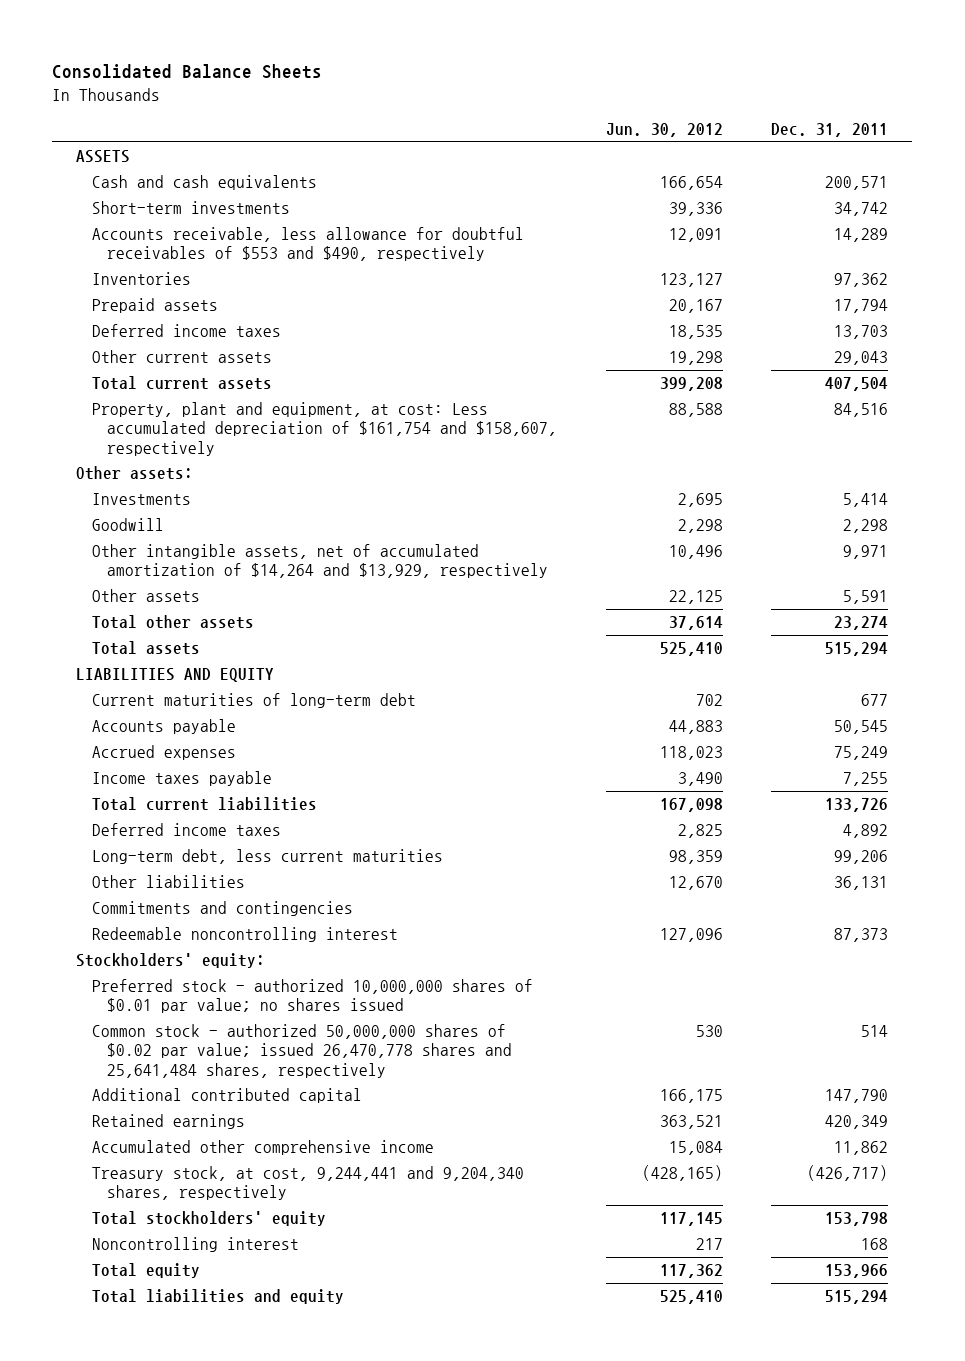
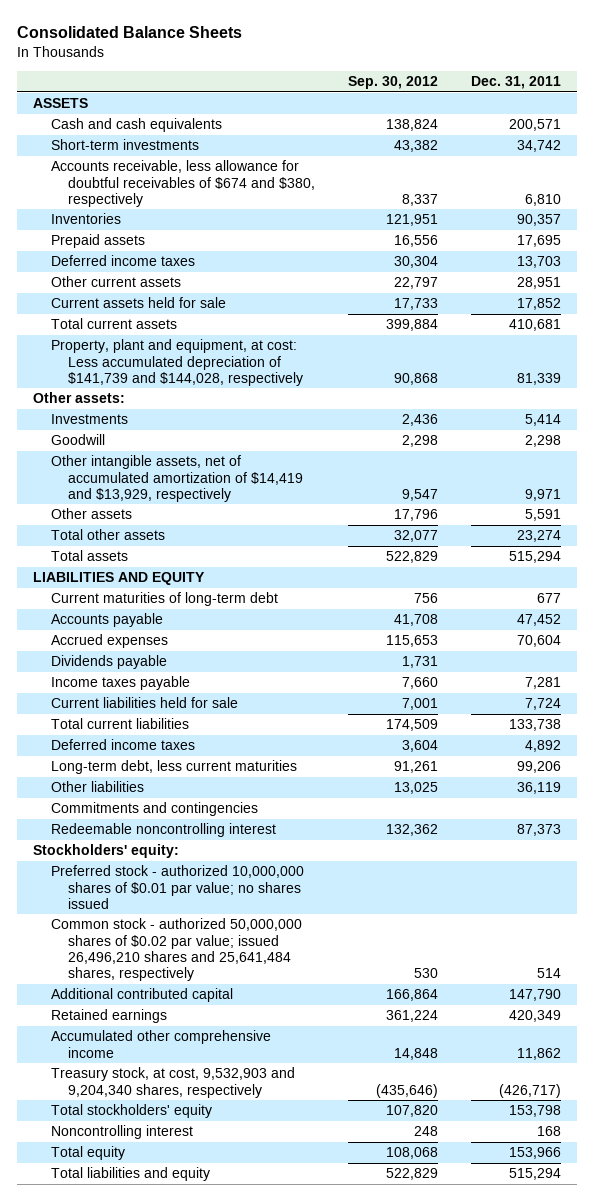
[605,122,723,137] Jun. 30, 2012 -> none
none -> [347,76,438,90] Sep. 30, 2012
[91,227,524,262] Accounts receivable, less allowance for doubtful receivables of $553 and $490, respectively -> [50,160,316,207] Accounts receivable, less allowance for doubtful receivables of $674 and $380, respectively
[834,228,889,243] 14,289 -> [524,193,561,206] 6,810
[834,273,889,288] 97,362 -> [516,214,561,227] 90,357
[834,299,889,314] 17,794 -> [516,235,561,248] 17,695
[834,351,889,366] 29,043 -> [516,277,561,290] 28,951
none -> [50,297,226,309] Current assets held for sale
[825,377,889,392] 407,504 -> [508,319,561,332] 410,681
[91,402,558,456] Property, plant and equipment, at cost: Less accumulated depreciation of $161,754 and $158,607, respectively -> [50,339,304,386] Property, plant and equipment, at cost: Less accumulated depreciation of $141,739 and $144,028, respectively
[834,403,889,418] 84,516 -> [516,372,561,385] 81,339
[91,544,549,579] Other intangible assets, net of accumulated amortization of $14,264 and $13,929, respectively -> [50,455,304,502] Other intangible assets, net of accumulated amortization of $14,419 and $13,929, respectively
[834,720,889,735] 50,545 -> [516,614,561,627] 47,452
[834,746,889,761] 75,249 -> [516,635,561,648] 70,604
none -> [50,655,167,670] Dividends payable
[843,772,889,787] 7,255 -> [524,677,561,690] 7,281
none -> [50,697,238,709] Current liabilities held for sale
[825,798,889,813] 133,726 -> [508,719,561,732] 133,738
[834,876,889,891] 36,131 -> [516,782,561,795] 36,119
[91,1024,513,1078] Common stock - authorized 50,000,000 shares of $0.02 par value; issued 26,470,778 shares and 25,641,484 shares, respectively -> [50,918,302,982] Common stock - authorized 50,000,000 shares of $0.02 par value; issued 26,496,210 shares and 25,641,484 shares, respectively
[91,1166,524,1201] Treasury stock, at cost, 9,244,441 and 9,204,340 shares, respectively -> [50,1067,295,1098] Treasury stock, at cost, 9,532,903 and 9,204,340 shares, respectively

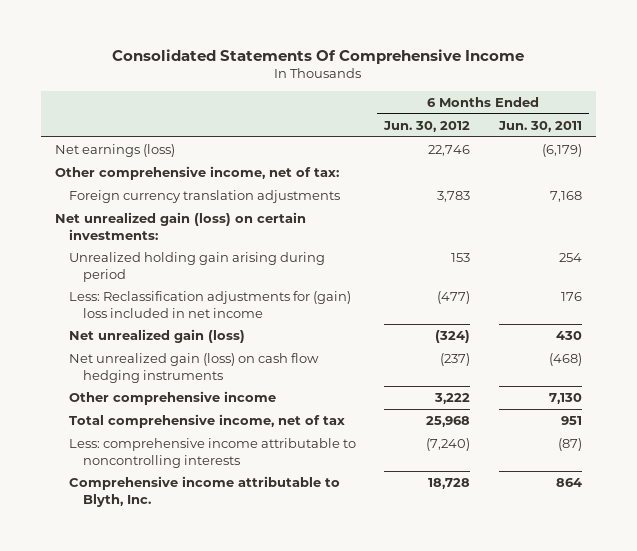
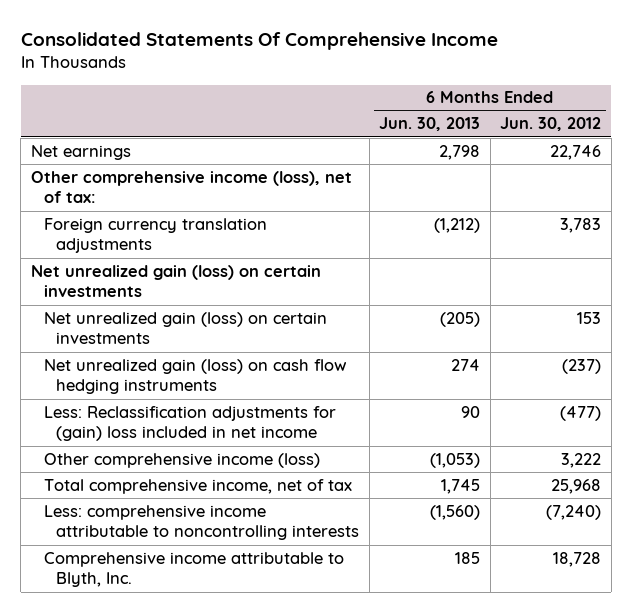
[497,120,582,132] Jun. 30, 2011 -> none
none -> [379,117,481,132] Jun. 30, 2013
[54,143,175,157] Net earnings (loss) -> [30,144,131,160] Net earnings
[54,165,339,180] Other comprehensive income, net of tax: -> [30,170,352,204] Other comprehensive income (loss), net of tax:
[68,328,245,343] Net unrealized gain (loss) -> none
[54,211,306,240] Net unrealized gain (loss) on certain investments: -> [30,264,321,298] Net unrealized gain (loss) on certain investments
[68,251,325,282] Unrealized holding gain arising during period -> [43,311,327,345] Net unrealized gain (loss) on certain investments
[68,290,351,318] Less: Reclassification adjustments for (gain) loss included in net income -> [43,405,336,442] Less: Reclassification adjustments for (gain) loss included in net income
[68,390,276,405] Other comprehensive income -> [43,452,320,468] Other comprehensive income (loss)

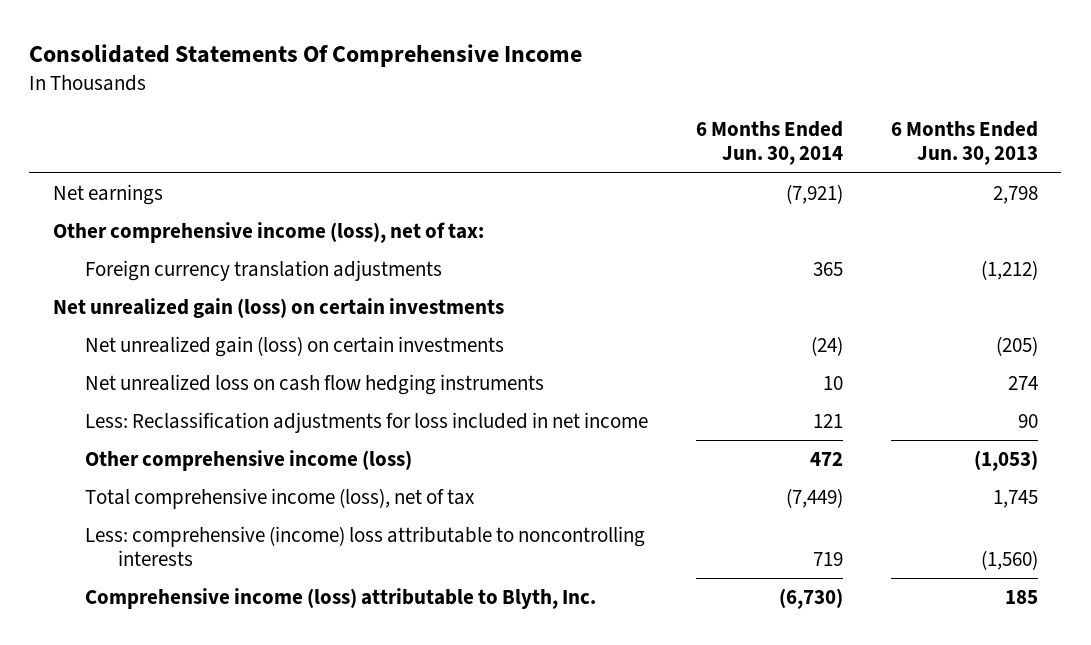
[500,117,602,132] Jun. 30, 2012 -> none
none -> [695,121,843,166] 6 Months Ended Jun. 30, 2014
[43,358,347,395] Net unrealized gain (loss) on cash flow hedging instruments -> [85,373,545,395] Net unrealized loss on cash flow hedging instruments
[43,405,336,442] Less: Reclassification adjustments for (gain) loss included in net income -> [85,411,649,433] Less: Reclassification adjustments for loss included in net income
[43,478,352,494] Total comprehensive income, net of tax -> [85,487,476,509] Total comprehensive income (loss), net of tax
[43,504,360,541] Less: comprehensive income attributable to noncontrolling interests -> [85,525,646,566] Less: comprehensive (income) loss attributable to noncontrolling interests
[43,551,344,588] Comprehensive income attributable to Blyth, Inc. -> [85,587,597,609] Comprehensive income (loss) attributable to Blyth, Inc.

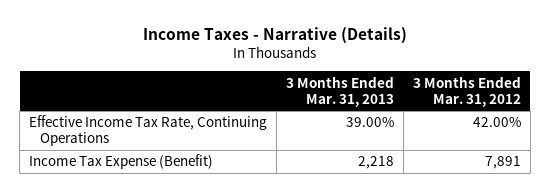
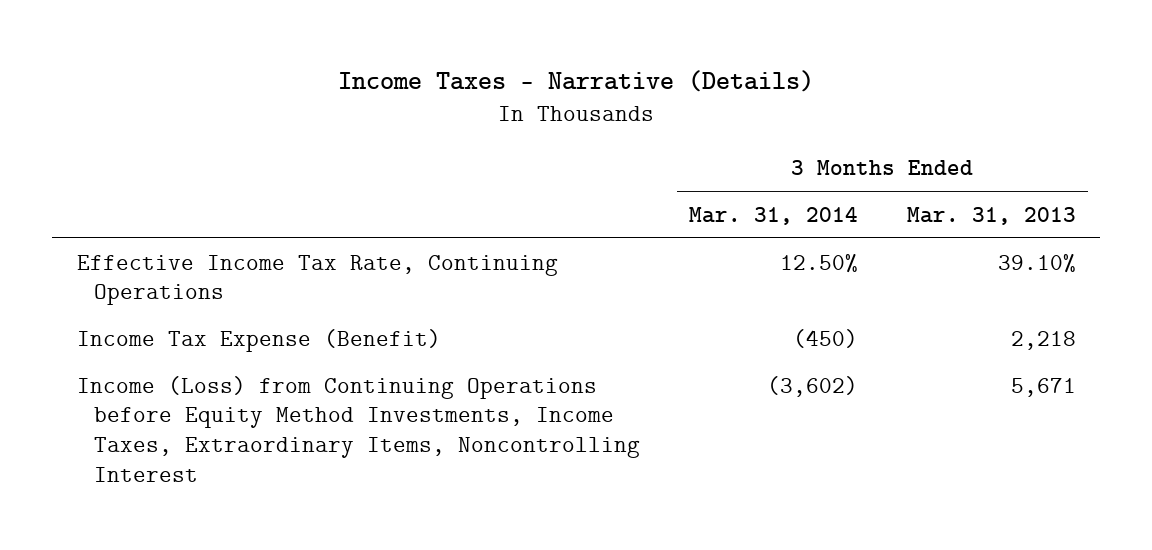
[412,75,521,107] 3 Months Ended Mar. 31, 2012 -> none
none -> [688,206,858,225] Mar. 31, 2014
[345,117,394,128] 39.00% -> [997,253,1076,273] 39.10%
none -> [76,375,641,482] Income (Loss) from Continuing Operations before Equity Method Investments, Income Taxes, Extraordinary Items, Noncontrolling Interest

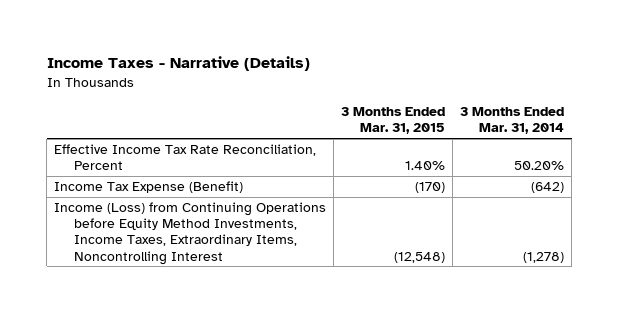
[906,206,1076,225] Mar. 31, 2013 -> none
none -> [341,107,446,135] 3 Months Ended Mar. 31, 2015
[76,254,558,306] Effective Income Tax Rate, Continuing Operations -> [54,144,317,171] Effective Income Tax Rate Reconciliation, Percent
[779,253,858,273] 12.50% -> [514,161,565,171] 50.20%
[792,328,858,348] (450) -> [531,182,565,194] (642)
[766,375,858,397] (3,602) -> [523,251,565,263] (1,278)

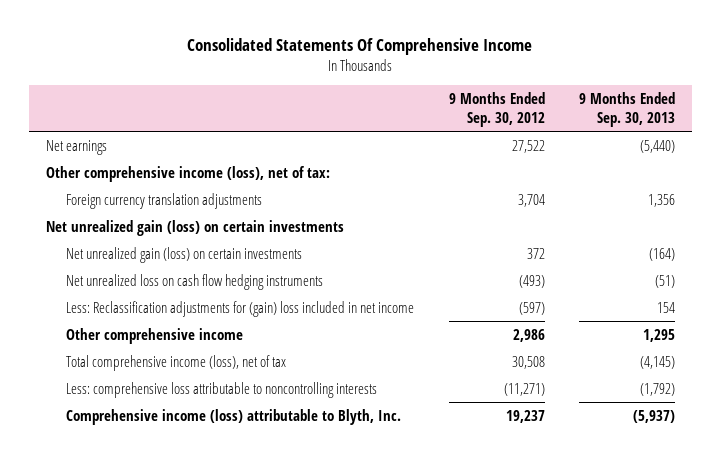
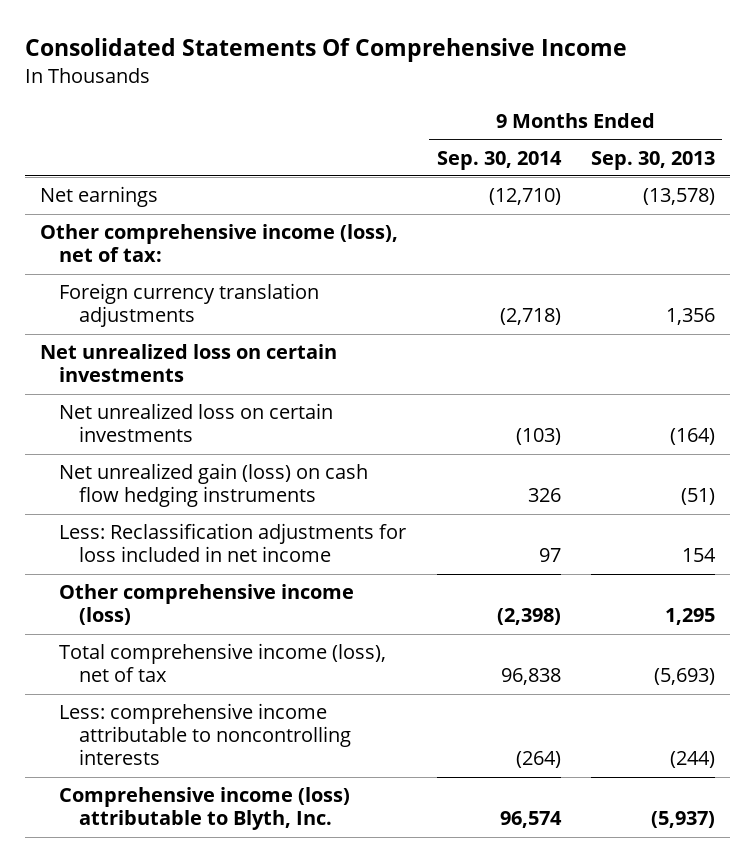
[448,92,545,127] 9 Months Ended Sep. 30, 2012 -> none
none -> [436,150,562,170] Sep. 30, 2014
[639,139,675,153] (5,440) -> [642,188,715,206] (13,578)
[45,219,344,236] Net unrealized gain (loss) on certain investments -> [39,344,337,383] Net unrealized loss on certain investments
[66,246,303,263] Net unrealized gain (loss) on certain investments -> [59,403,334,443] Net unrealized loss on certain investments
[66,273,324,290] Net unrealized loss on cash flow hedging instruments -> [59,463,369,508] Net unrealized gain (loss) on cash flow hedging instruments
[66,300,415,317] Less: Reclassification adjustments for (gain) loss included in net income -> [59,523,407,563] Less: Reclassification adjustments for loss included in net income
[66,327,244,344] Other comprehensive income -> [59,584,355,626] Other comprehensive income (loss)
[639,355,675,369] (4,145) -> [653,668,715,686] (5,693)
[66,381,378,398] Less: comprehensive loss attributable to noncontrolling interests -> [59,703,351,766] Less: comprehensive income attributable to noncontrolling interests
[639,382,675,396] (1,792) -> [669,751,715,769] (244)

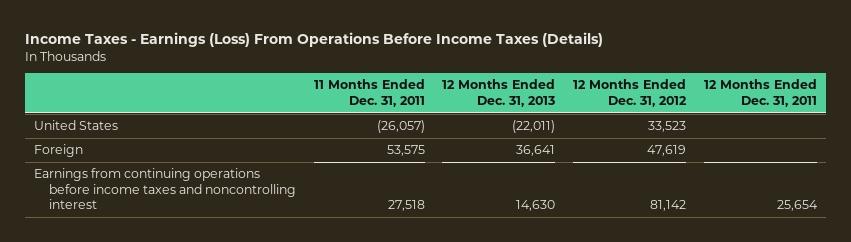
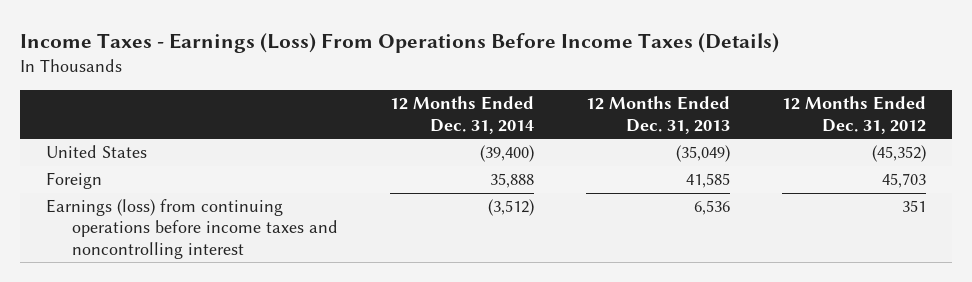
[313,79,425,108] 11 Months Ended Dec. 31, 2011 -> none
[703,79,817,108] 12 Months Ended Dec. 31, 2011 -> none
none -> [389,96,534,134] 12 Months Ended Dec. 31, 2014
[512,120,556,134] (22,011) -> [676,145,731,163] (35,049)
[648,121,687,133] 33,523 -> [872,145,927,163] (45,352)
[516,145,556,157] 36,641 -> [686,173,731,189] 41,585
[647,145,687,157] 47,619 -> [882,173,927,189] 45,703
[33,168,296,210] Earnings from continuing operations before income taxes and noncontrolling interest -> [45,199,338,259] Earnings (loss) from continuing operations before income taxes and noncontrolling interest
[516,200,556,212] 14,630 -> [694,200,731,216] 6,536
[650,200,687,212] 81,142 -> [902,200,927,213] 351

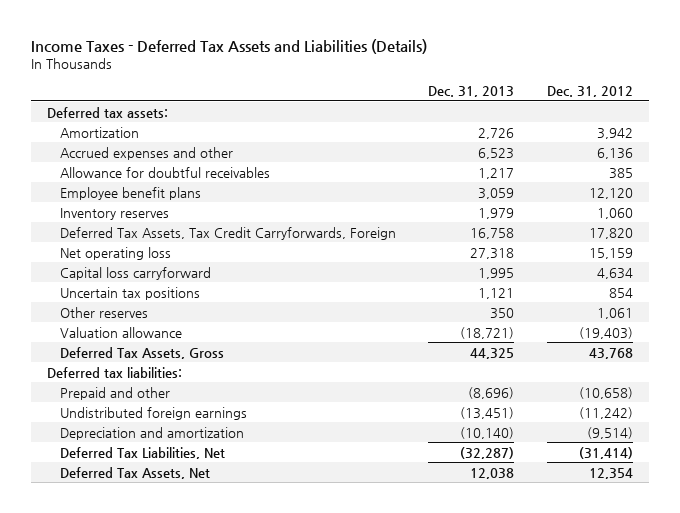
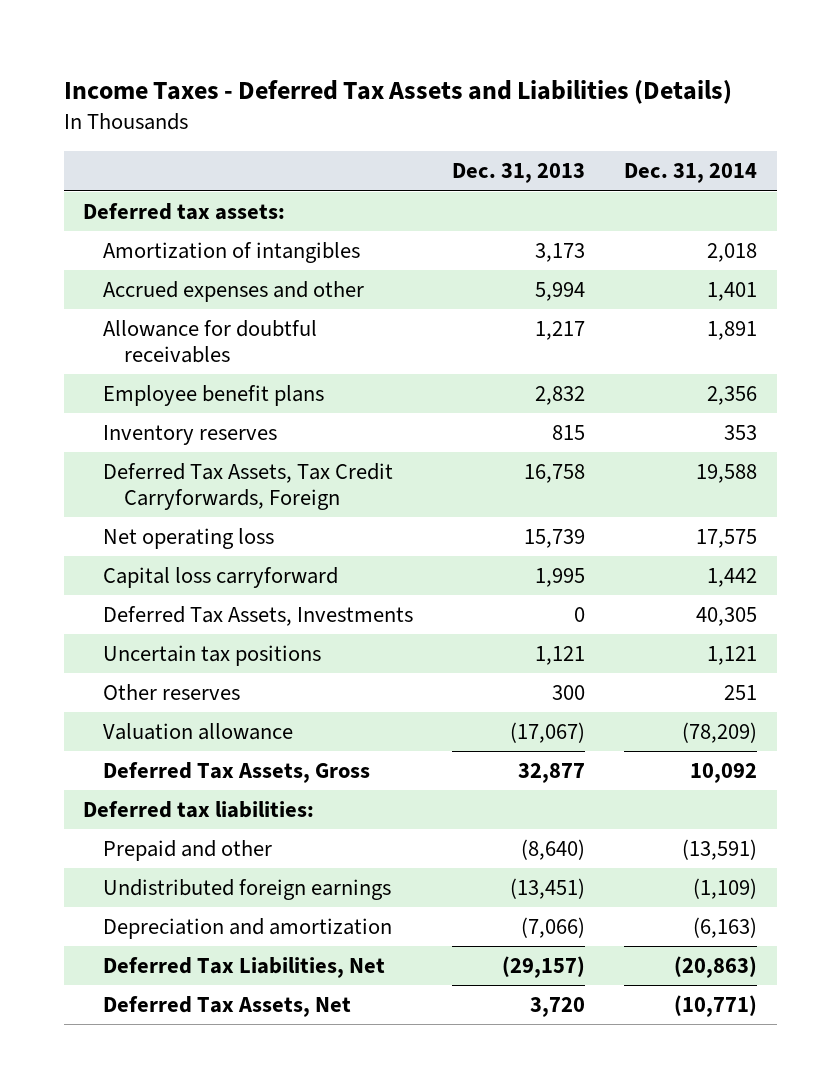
[547,86,634,98] Dec. 31, 2012 -> none
none -> [624,163,758,184] Dec. 31, 2014
[59,126,139,138] Amortization -> [103,241,361,263] Amortization of intangibles
[478,127,515,139] 2,726 -> [535,242,586,262] 3,173
[478,147,515,159] 6,523 -> [535,281,586,301] 5,994
[478,187,515,199] 3,059 -> [535,385,586,405] 2,832
[478,207,515,219] 1,979 -> [552,424,586,440] 815
[470,247,515,259] 27,318 -> [524,528,586,548] 15,739
none -> [103,605,414,626] Deferred Tax Assets, Investments
[490,307,515,319] 350 -> [552,684,586,700] 300
[460,326,515,339] (18,721) -> [510,721,586,743] (17,067)
[470,347,515,359] 44,325 -> [518,762,586,783] 32,877
[468,386,515,399] (8,696) -> [521,838,586,860] (8,640)
[460,426,515,439] (10,140) -> [521,916,586,938] (7,066)
[460,446,515,459] (32,287) -> [502,955,586,978] (29,157)
[470,467,515,479] 12,038 -> [530,996,586,1017] 3,720

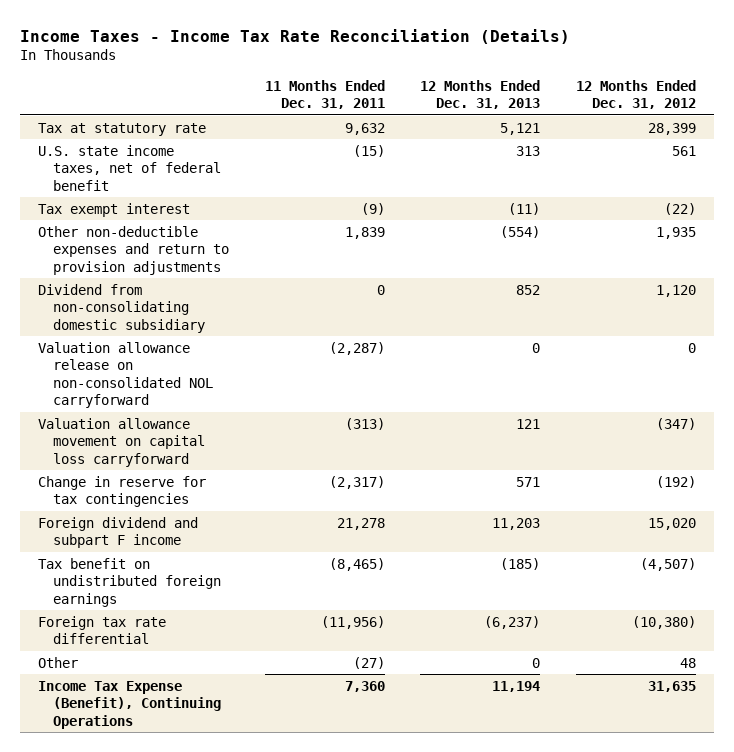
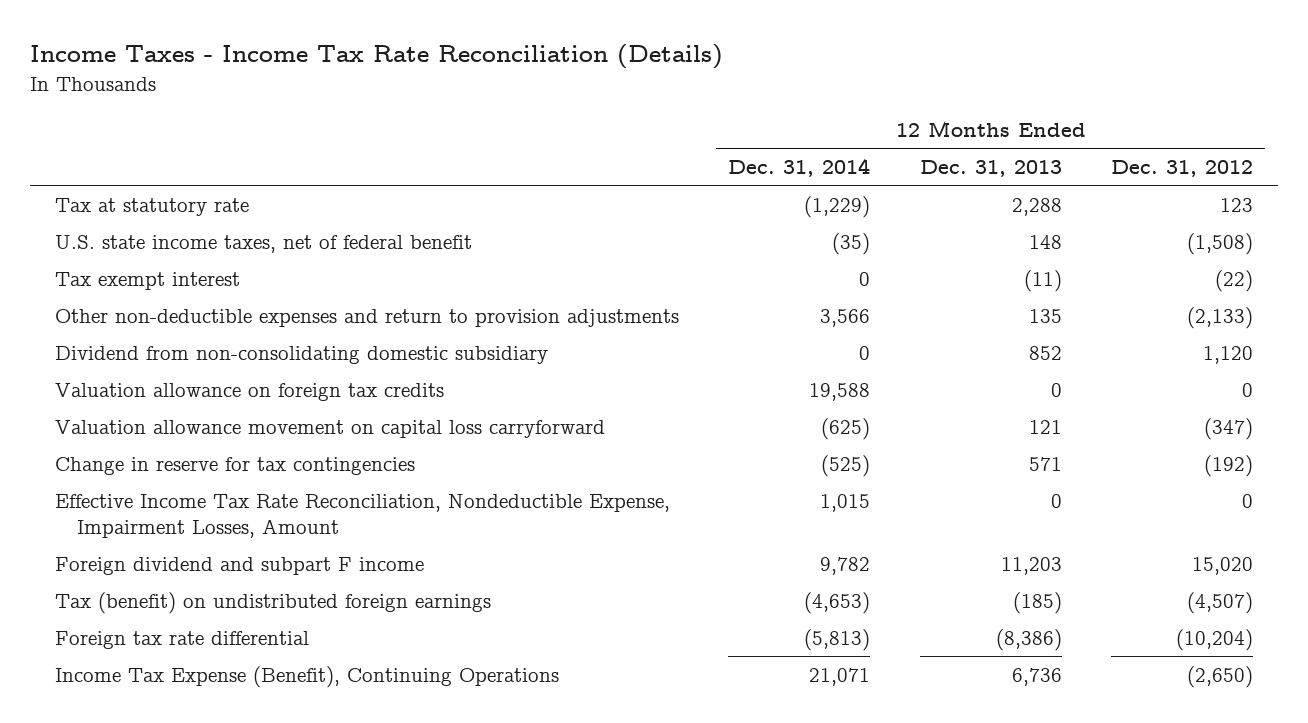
[264,79,385,110] 11 Months Ended Dec. 31, 2011 -> none
none -> [728,157,871,177] Dec. 31, 2014
[500,122,541,135] 5,121 -> [1011,197,1062,216] 2,288
[647,122,696,135] 28,399 -> [1219,197,1253,212] 123
[516,145,541,156] 313 -> [1028,234,1062,249] 148
[671,145,696,156] 561 -> [1186,232,1253,255] (1,508)
[500,225,541,238] (554) -> [1028,308,1062,323] 135
[655,226,696,239] 1,935 -> [1186,306,1253,329] (2,133)
[38,341,214,409] Valuation allowance release on non-consolidated NOL carryforward -> [54,382,444,401] Valuation allowance on foreign tax credits
none -> [54,493,670,538] Effective Income Tax Rate Reconciliation, Nondeductible Expense, Impairment Losses, Amount
[38,656,79,668] Other -> none
[38,557,222,607] Tax benefit on undistributed foreign earnings -> [54,591,491,614] Tax (benefit) on undistributed foreign earnings
[484,615,541,629] (6,237) -> [995,628,1062,651] (8,386)
[631,615,696,629] (10,380) -> [1175,628,1253,651] (10,204)
[492,680,541,692] 11,194 -> [1011,667,1062,686] 6,736
[647,680,696,692] 31,635 -> [1186,665,1253,688] (2,650)

